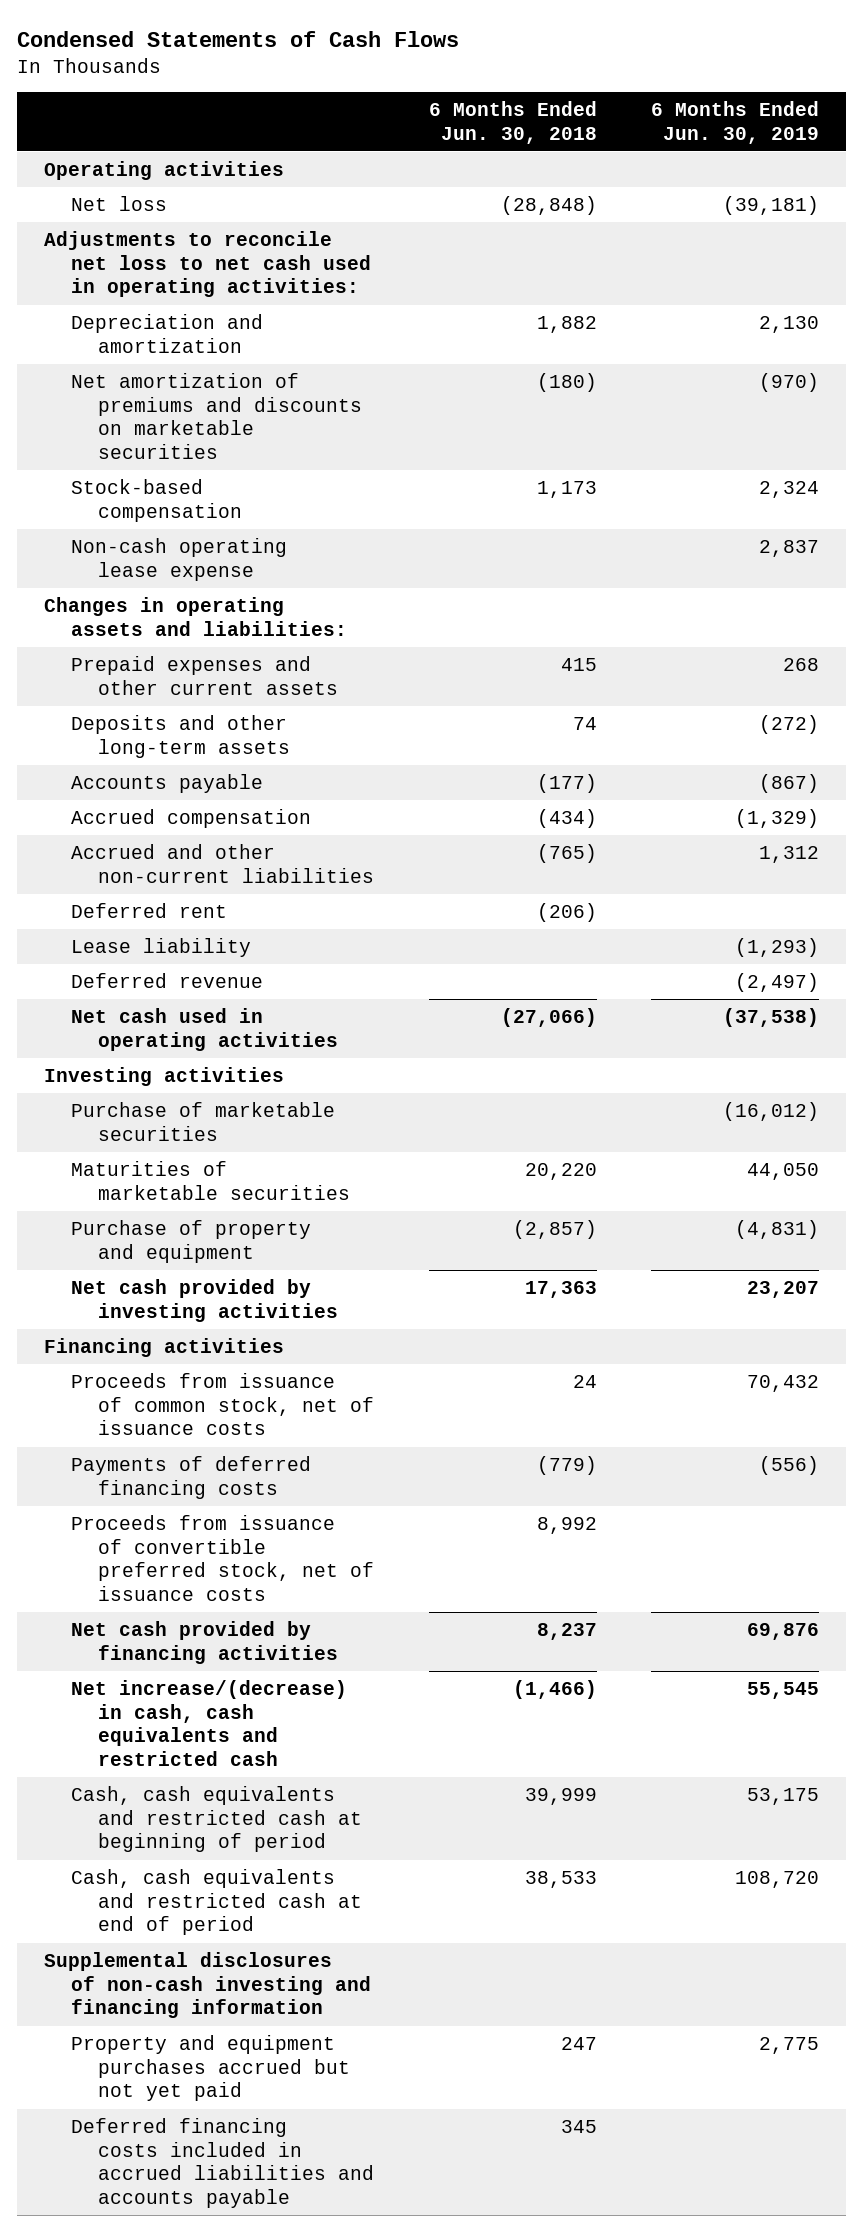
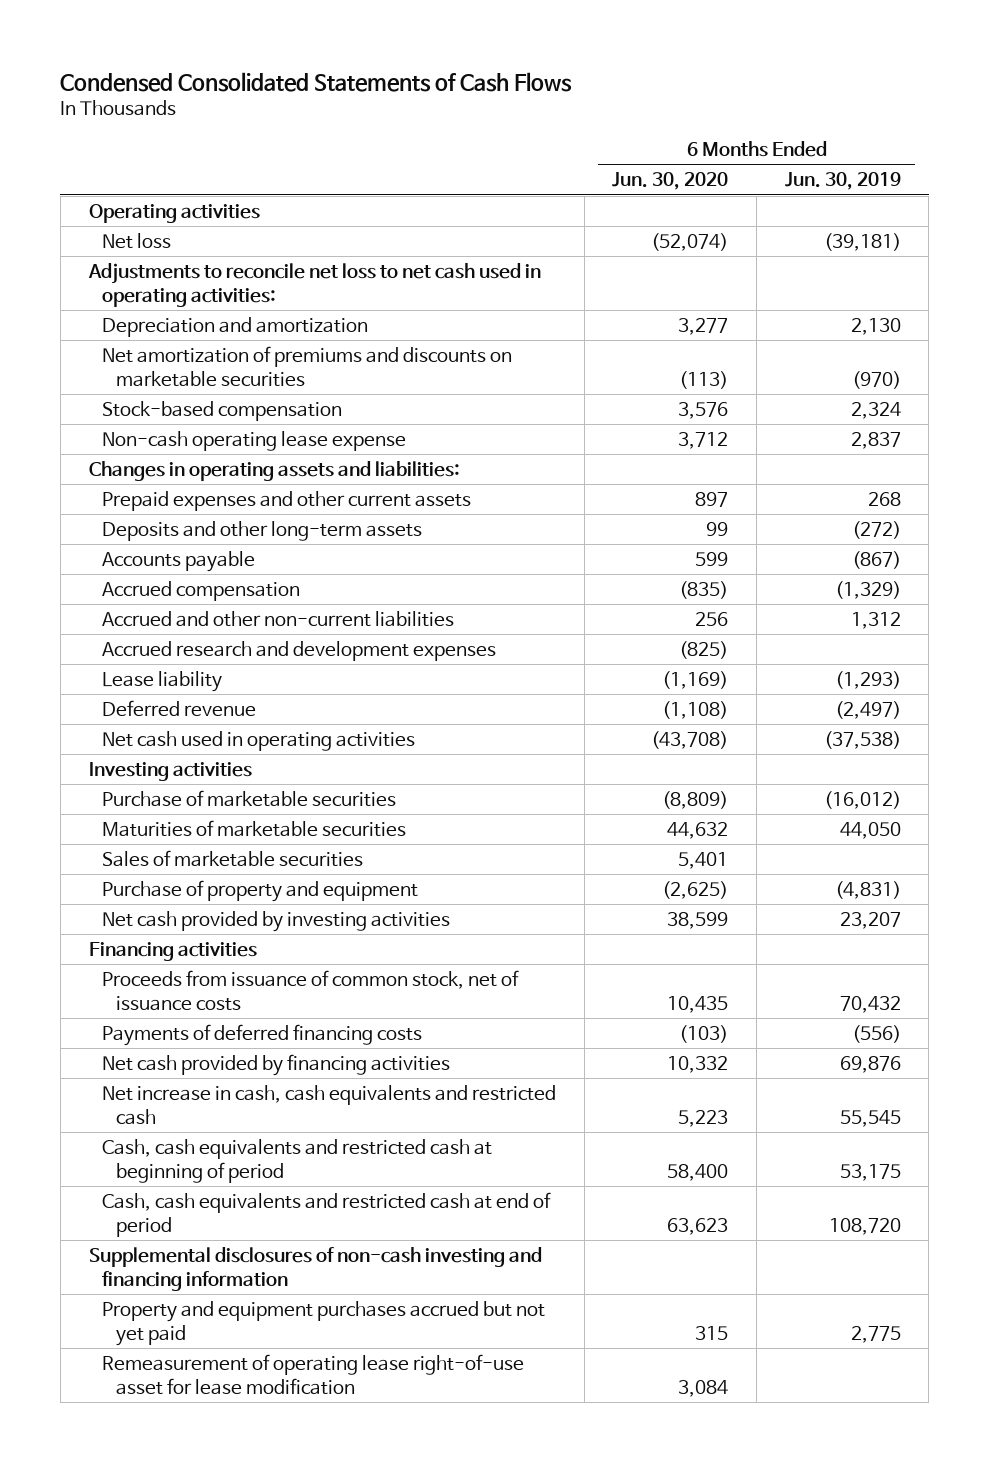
[16,30,459,47] Condensed Statements of Cash Flows -> [60,71,573,92] Condensed Consolidated Statements of Cash Flows
[428,100,597,144] 6 Months Ended Jun. 30, 2018 -> none
none -> [612,172,729,191] Jun. 30, 2020
[71,902,228,918] Deferred rent -> none
none -> [102,641,497,662] Accrued research and development expenses
none -> [102,850,364,868] Sales of marketable securities
[71,1514,375,1602] Proceeds from issuance of convertible preferred stock, net of issuance costs -> none
[71,1679,348,1767] Net increase/(decrease) in cash, cash equivalents and restricted cash -> [102,1085,557,1125] Net increase in cash, cash equivalents and restricted cash
[71,2117,375,2209] Deferred financing costs included in accrued liabilities and accounts payable -> none
none -> [102,1354,525,1395] Remeasurement of operating lease right-of-use asset for lease modification

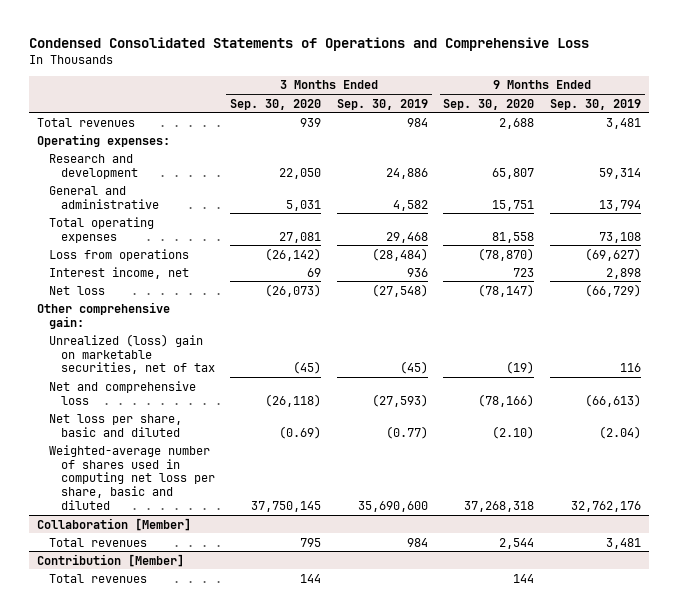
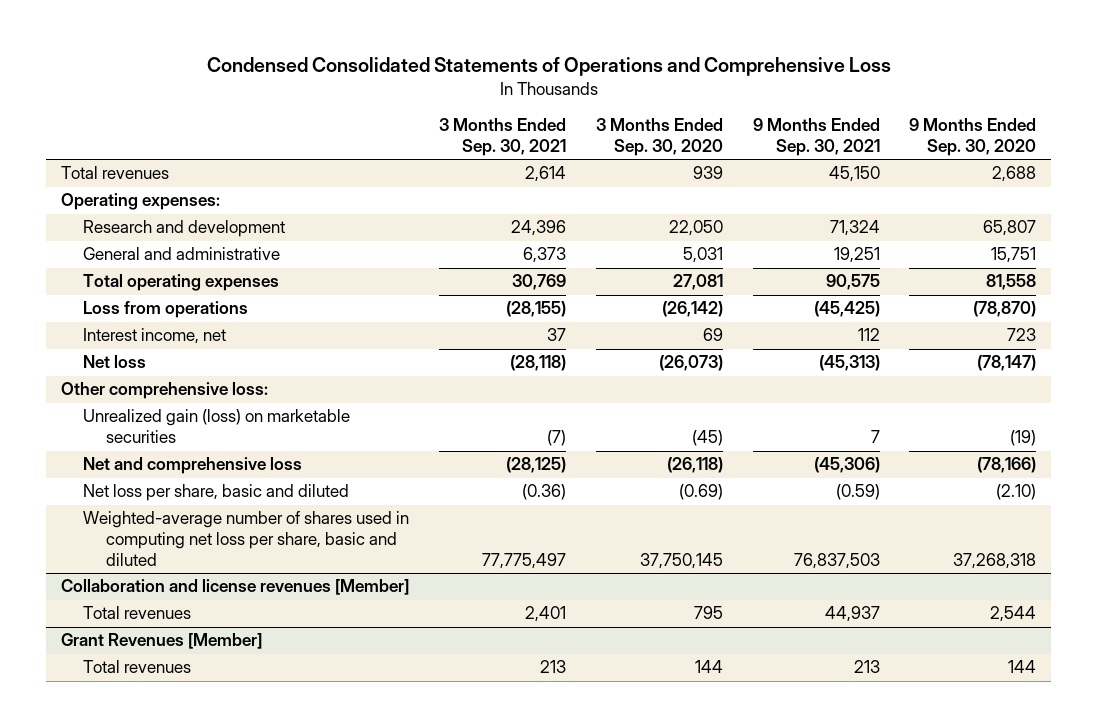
[336,98,428,110] Sep. 30, 2019 -> none
[550,98,642,110] Sep. 30, 2019 -> none
none -> [439,118,567,157] 3 Months Ended Sep. 30, 2021
none -> [752,118,880,157] 9 Months Ended Sep. 30, 2021
[36,301,170,329] Other comprehensive gain: -> [60,382,268,400] Other comprehensive loss:
[48,333,215,375] Unrealized (loss) gain on marketable securities, net of tax -> [83,409,351,444] Unrealized gain (loss) on marketable securities
[36,517,191,531] Collaboration [Member] -> [60,579,409,596] Collaboration and license revenues [Member]
[36,553,184,567] Contribution [Member] -> none
none -> [60,633,262,650] Grant Revenues [Member]

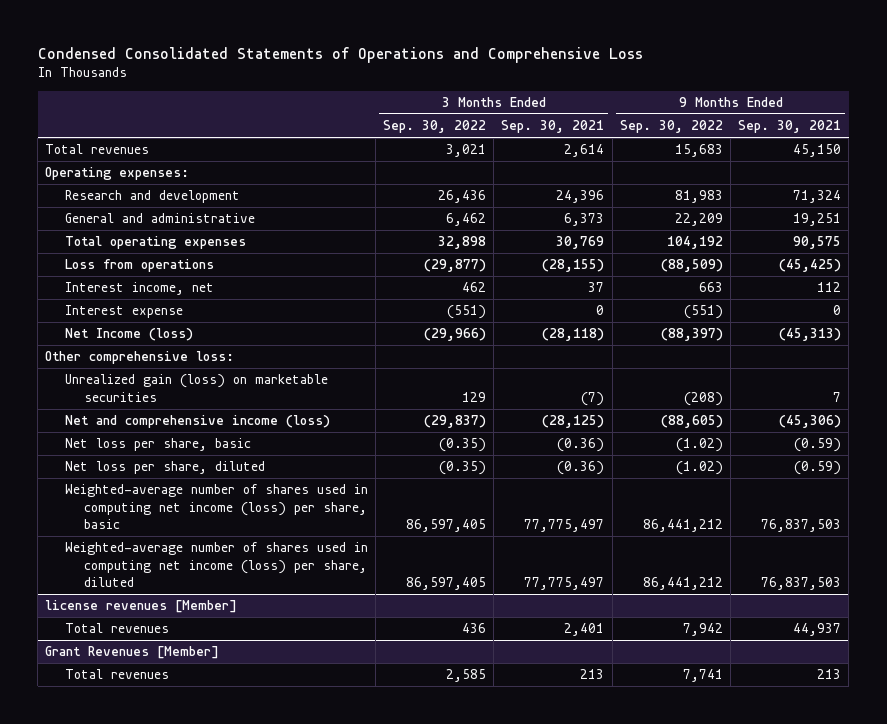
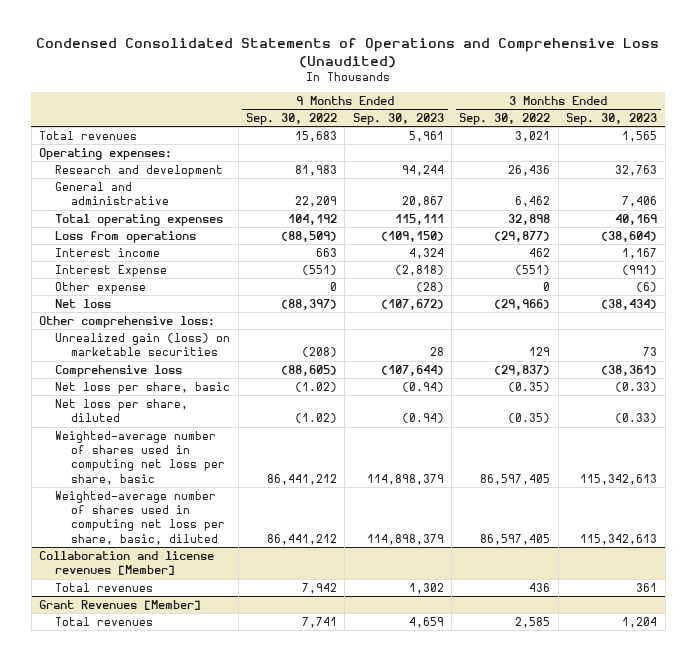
[37,46,643,63] Condensed Consolidated Statements of Operations and Comprehensive Loss -> [36,38,660,68] Condensed Consolidated Statements of Operations and Comprehensive Loss (Unaudited)
[501,120,605,134] Sep. 30, 2021 -> none
[738,120,842,134] Sep. 30, 2021 -> none
none -> [352,112,444,125] Sep. 30, 2023
none -> [566,112,658,125] Sep. 30, 2023
[64,282,214,296] Interest income, net -> [55,247,161,257] Interest income
[64,305,183,319] Interest expense -> [55,264,168,277] Interest Expense
none -> [55,281,147,294] Other expense
[64,328,193,342] Net Income (loss) -> [55,298,112,308] Net loss
[64,415,330,429] Net and comprehensive income (loss) -> [55,364,183,377] Comprehensive loss
[64,484,368,530] Weighted-average number of shares used in computing net income (loss) per share, basic -> [55,430,226,485] Weighted-average number of shares used in computing net loss per share, basic
[64,542,368,588] Weighted-average number of shares used in computing net income (loss) per share, diluted -> [55,490,226,545] Weighted-average number of shares used in computing net loss per share, basic, diluted
[45,600,238,614] license revenues [Member] -> [39,550,215,576] Collaboration and license revenues [Member]

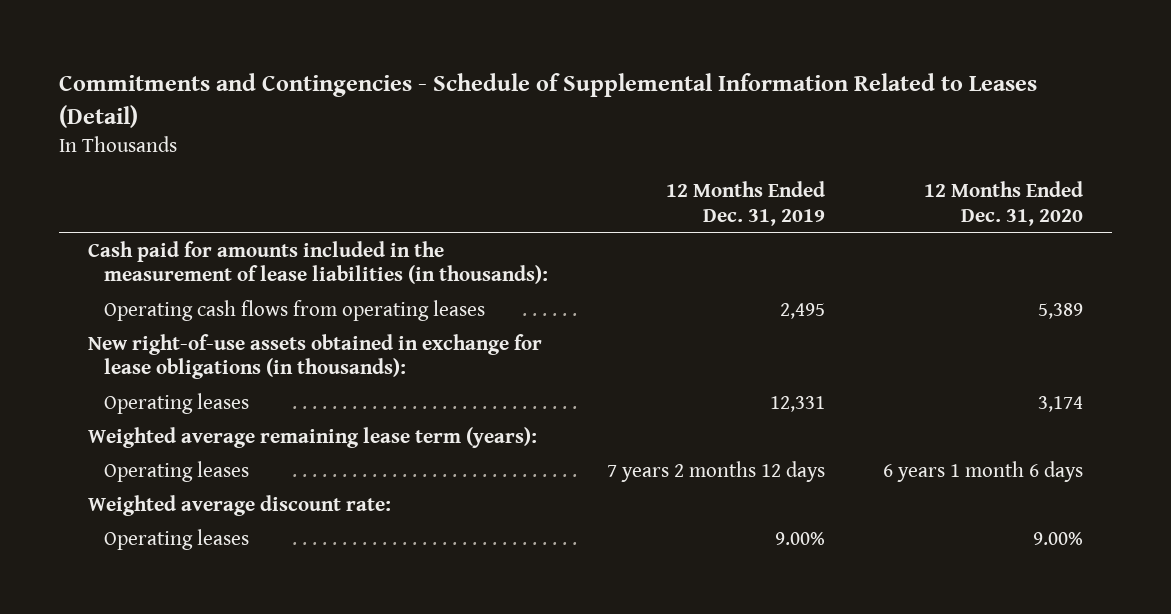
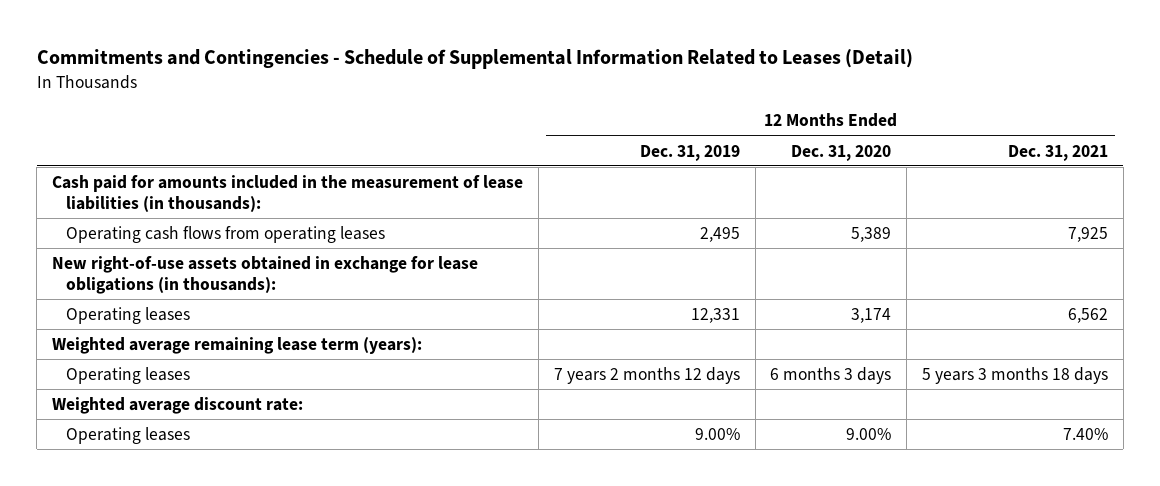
none -> [1007,144,1108,161] Dec. 31, 2021
[882,460,1083,482] 6 years 1 month 6 days -> [770,366,892,384] 6 months 3 days

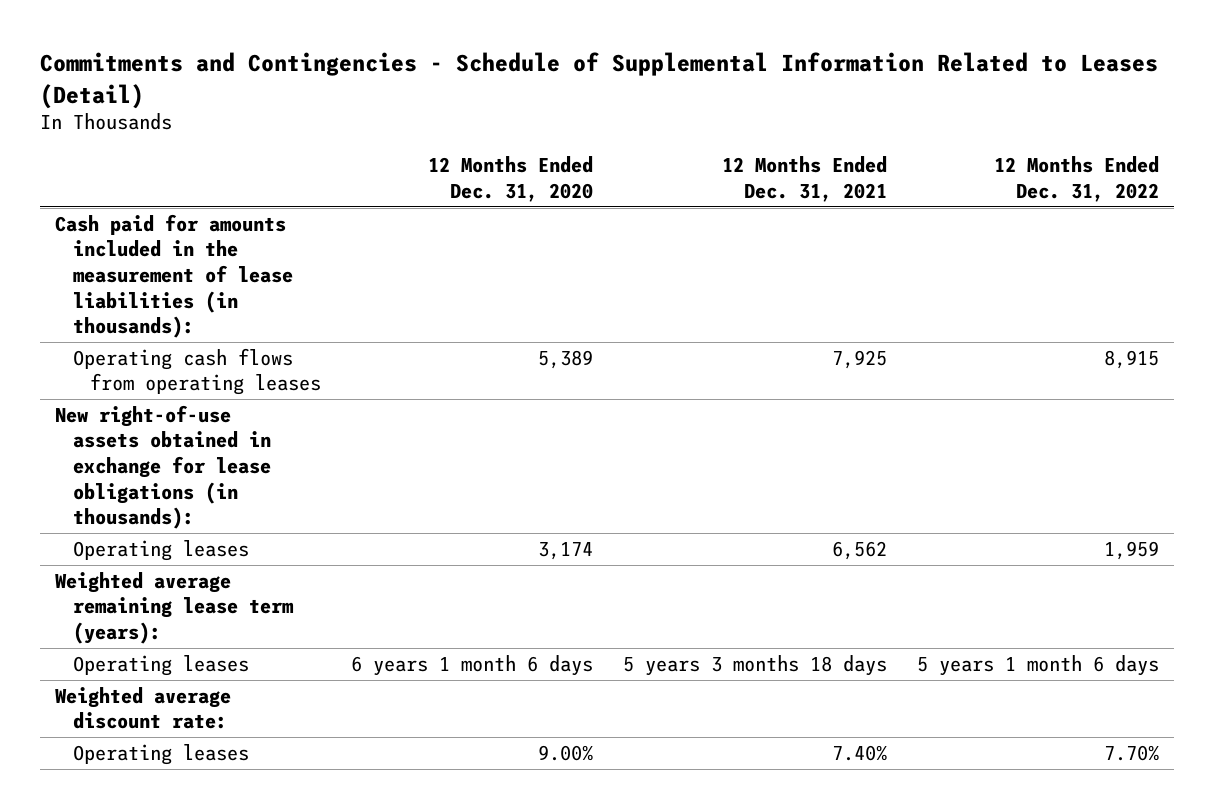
[639,144,740,161] Dec. 31, 2019 -> none
none -> [994,156,1160,202] 12 Months Ended Dec. 31, 2022
[770,366,892,384] 6 months 3 days -> [351,654,594,676] 6 years 1 month 6 days

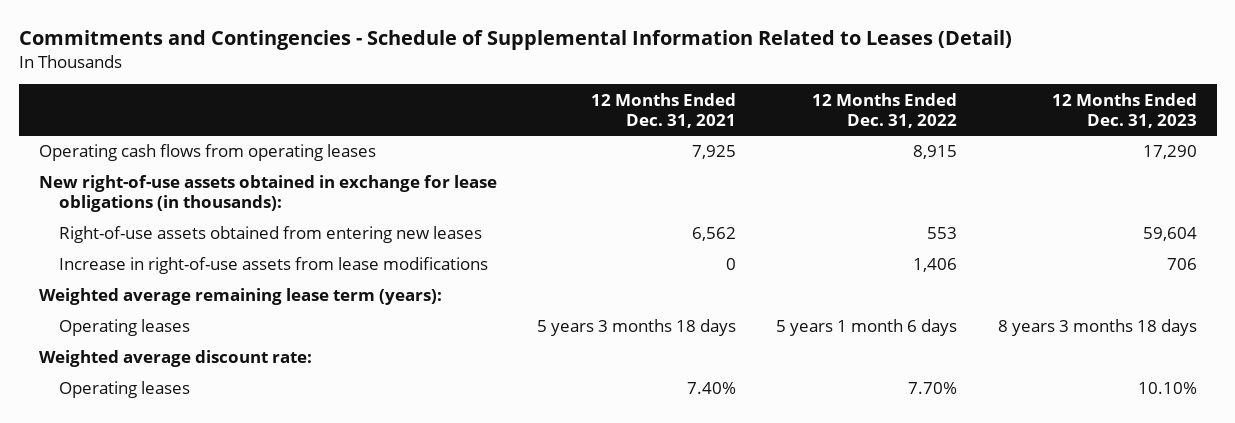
[428,156,594,202] 12 Months Ended Dec. 31, 2020 -> none
none -> [1051,92,1197,128] 12 Months Ended Dec. 31, 2023
[55,213,293,339] Cash paid for amounts included in the measurement of lease liabilities (in thousands): -> none
[72,539,249,561] Operating leases -> none
none -> [59,226,483,244] Right-of-use assets obtained from entering new leases
none -> [59,257,489,275] Increase in right-of-use assets from lease modifications

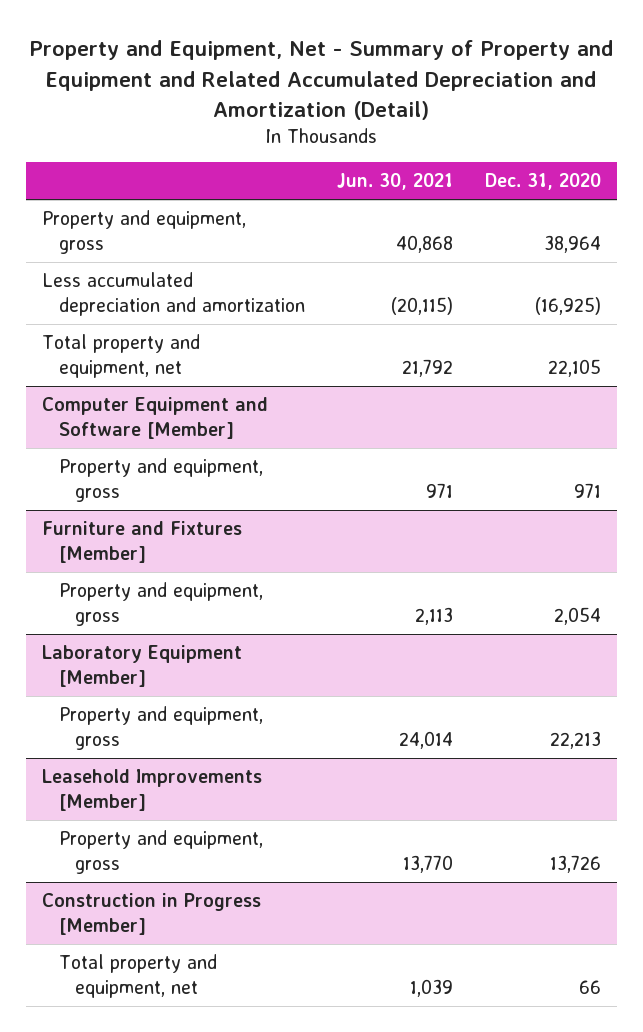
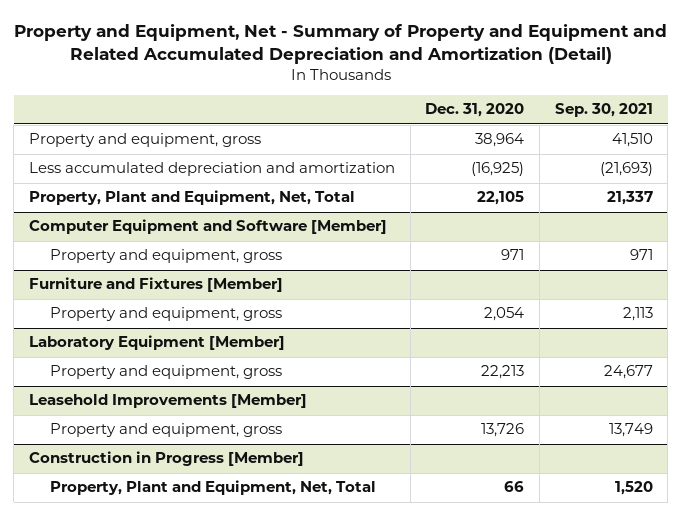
[336,173,453,191] Jun. 30, 2021 -> none
none -> [554,103,653,118] Sep. 30, 2021
[42,334,201,378] Total property and equipment, net -> [29,190,356,206] Property, Plant and Equipment, Net, Total
[58,954,217,998] Total property and equipment, net -> [50,480,377,496] Property, Plant and Equipment, Net, Total

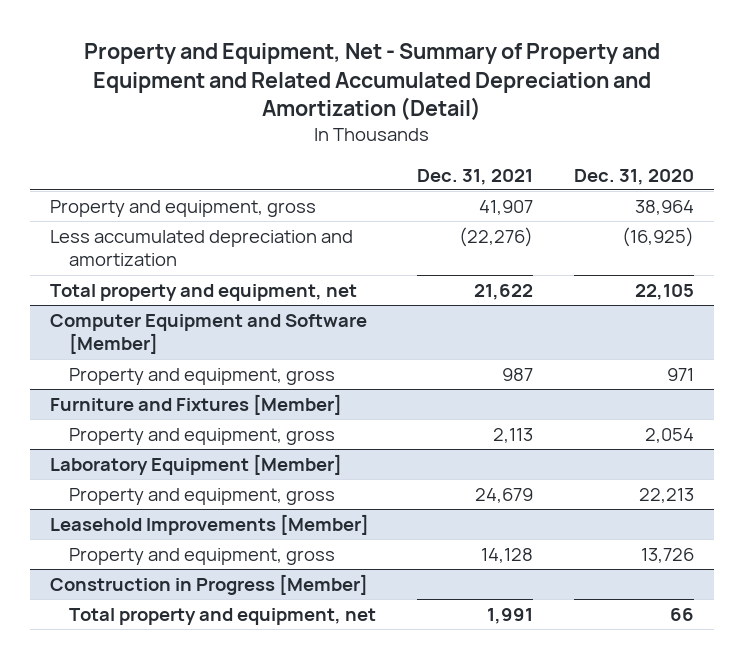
[554,103,653,118] Sep. 30, 2021 -> none
none -> [416,168,533,185] Dec. 31, 2021
[29,190,356,206] Property, Plant and Equipment, Net, Total -> [50,283,358,301] Total property and equipment, net
[50,480,377,496] Property, Plant and Equipment, Net, Total -> [69,607,377,625] Total property and equipment, net

